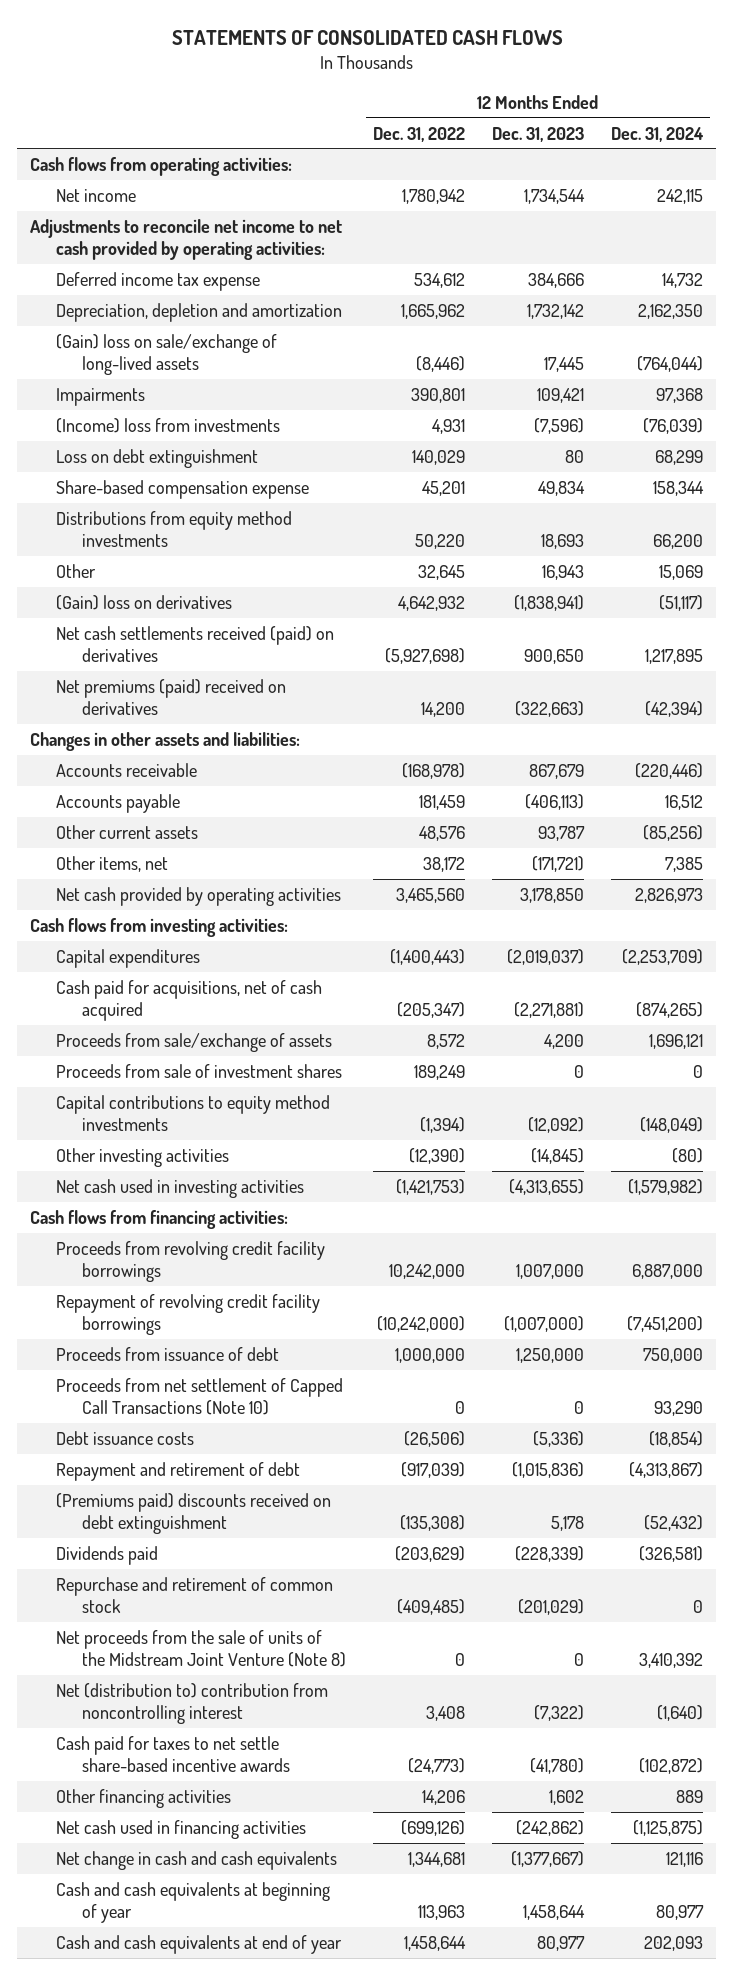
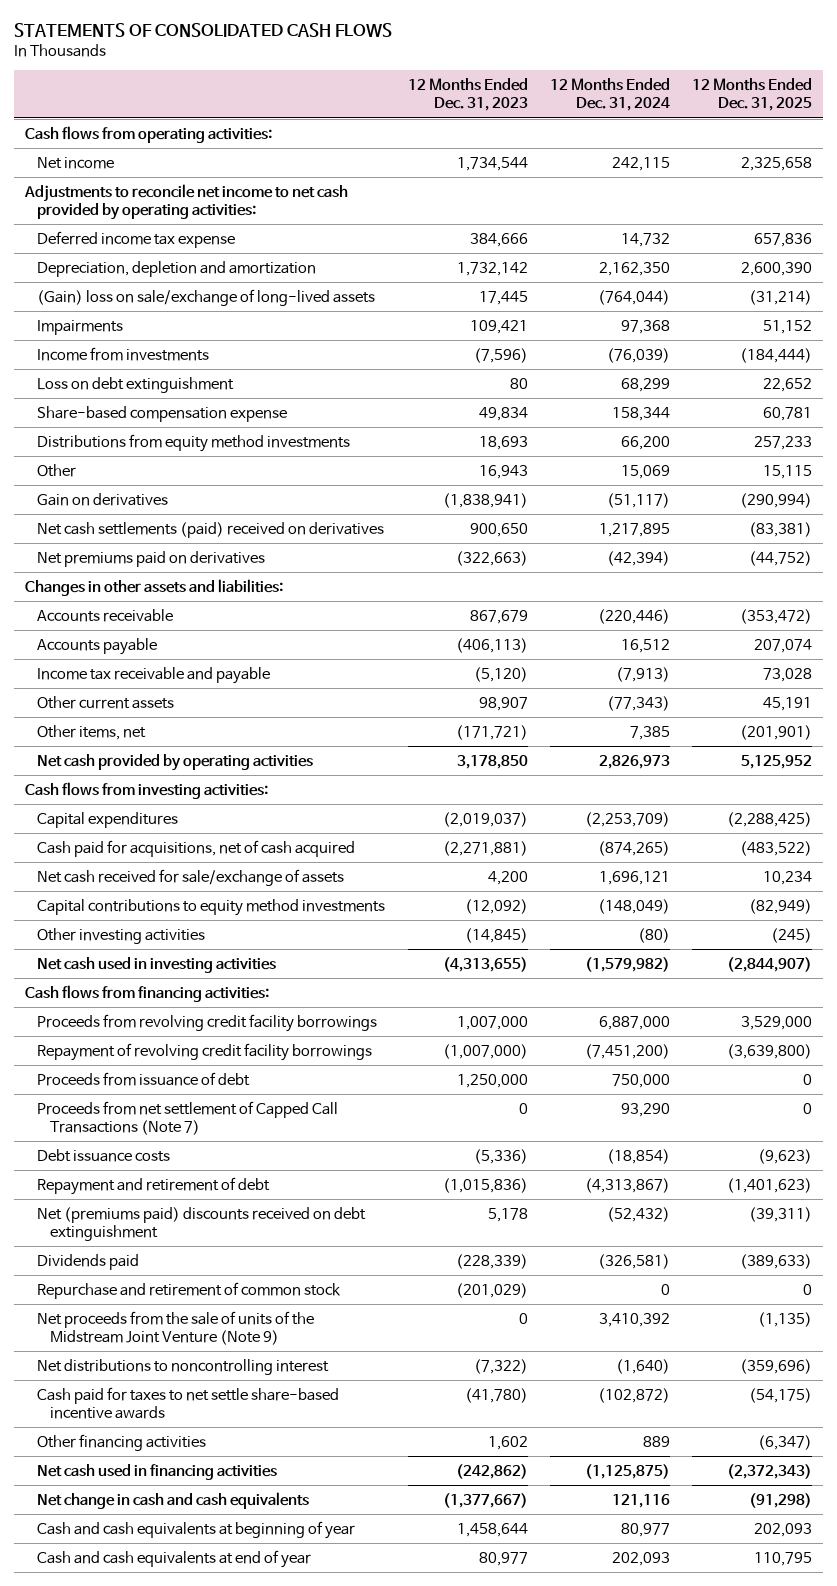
[373,126,466,142] Dec. 31, 2022 -> none
none -> [692,78,813,112] 12 Months Ended Dec. 31, 2025
[56,417,281,433] (Income) loss from investments -> [37,346,210,361] Income from investments
[56,594,233,610] (Gain) loss on derivatives -> [37,492,169,506] Gain on derivatives
[56,625,335,663] Net cash settlements received (paid) on derivatives -> [37,521,385,538] Net cash settlements (paid) received on derivatives
[56,678,287,716] Net premiums (paid) received on derivatives -> [37,550,266,567] Net premiums paid on derivatives
none -> [37,666,271,684] Income tax receivable and payable
[538,825,586,841] 93,787 -> [478,696,528,711] 98,907
[642,824,703,841] (85,256) -> [606,695,670,711] (77,343)
[56,1063,343,1078] Proceeds from sale of investment shares -> none
[56,1032,333,1052] Proceeds from sale/exchange of assets -> [37,868,345,886] Net cash received for sale/exchange of assets
[56,1377,344,1416] Proceeds from net settlement of Capped Call Transactions (Note 10) -> [37,1100,339,1136] Proceeds from net settlement of Capped Call Transactions (Note 7)
[56,1492,332,1535] (Premiums paid) discounts received on debt extinguishment -> [37,1206,367,1242] Net (premiums paid) discounts received on debt extinguishment
[56,1629,347,1668] Net proceeds from the sale of units of the Midstream Joint Venture (Note 8) -> [37,1310,315,1346] Net proceeds from the sale of units of the Midstream Joint Venture (Note 9)
[56,1682,329,1725] Net (distribution to) contribution from noncontrolling interest -> [37,1358,330,1375] Net distributions to noncontrolling interest

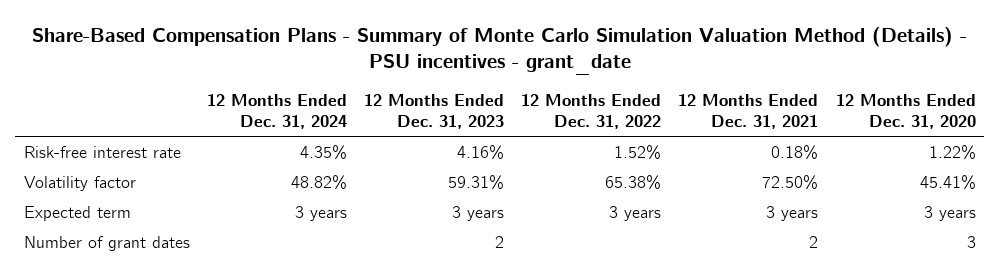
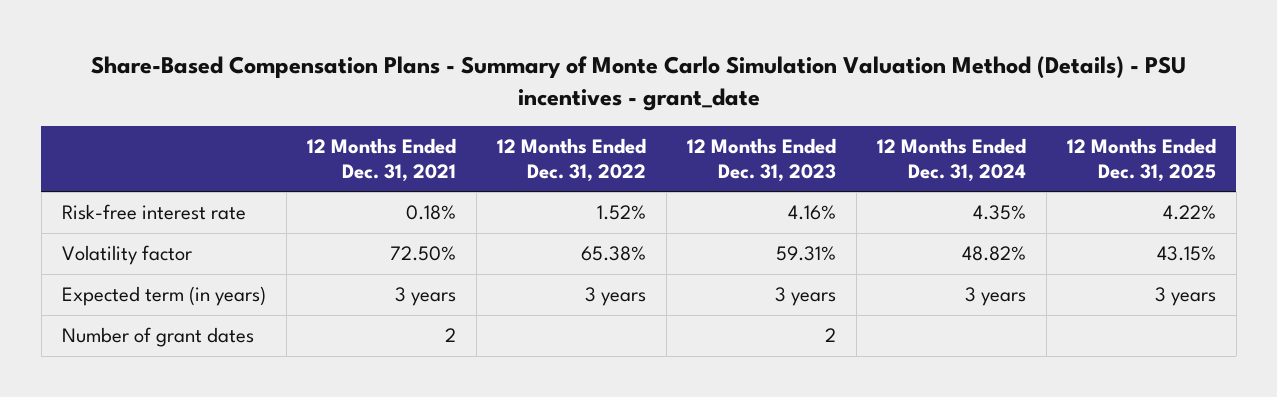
[835,93,976,129] 12 Months Ended Dec. 31, 2020 -> none
none -> [1066,138,1216,183] 12 Months Ended Dec. 31, 2025
[23,205,131,221] Expected term -> [61,286,266,307] Expected term (in years)

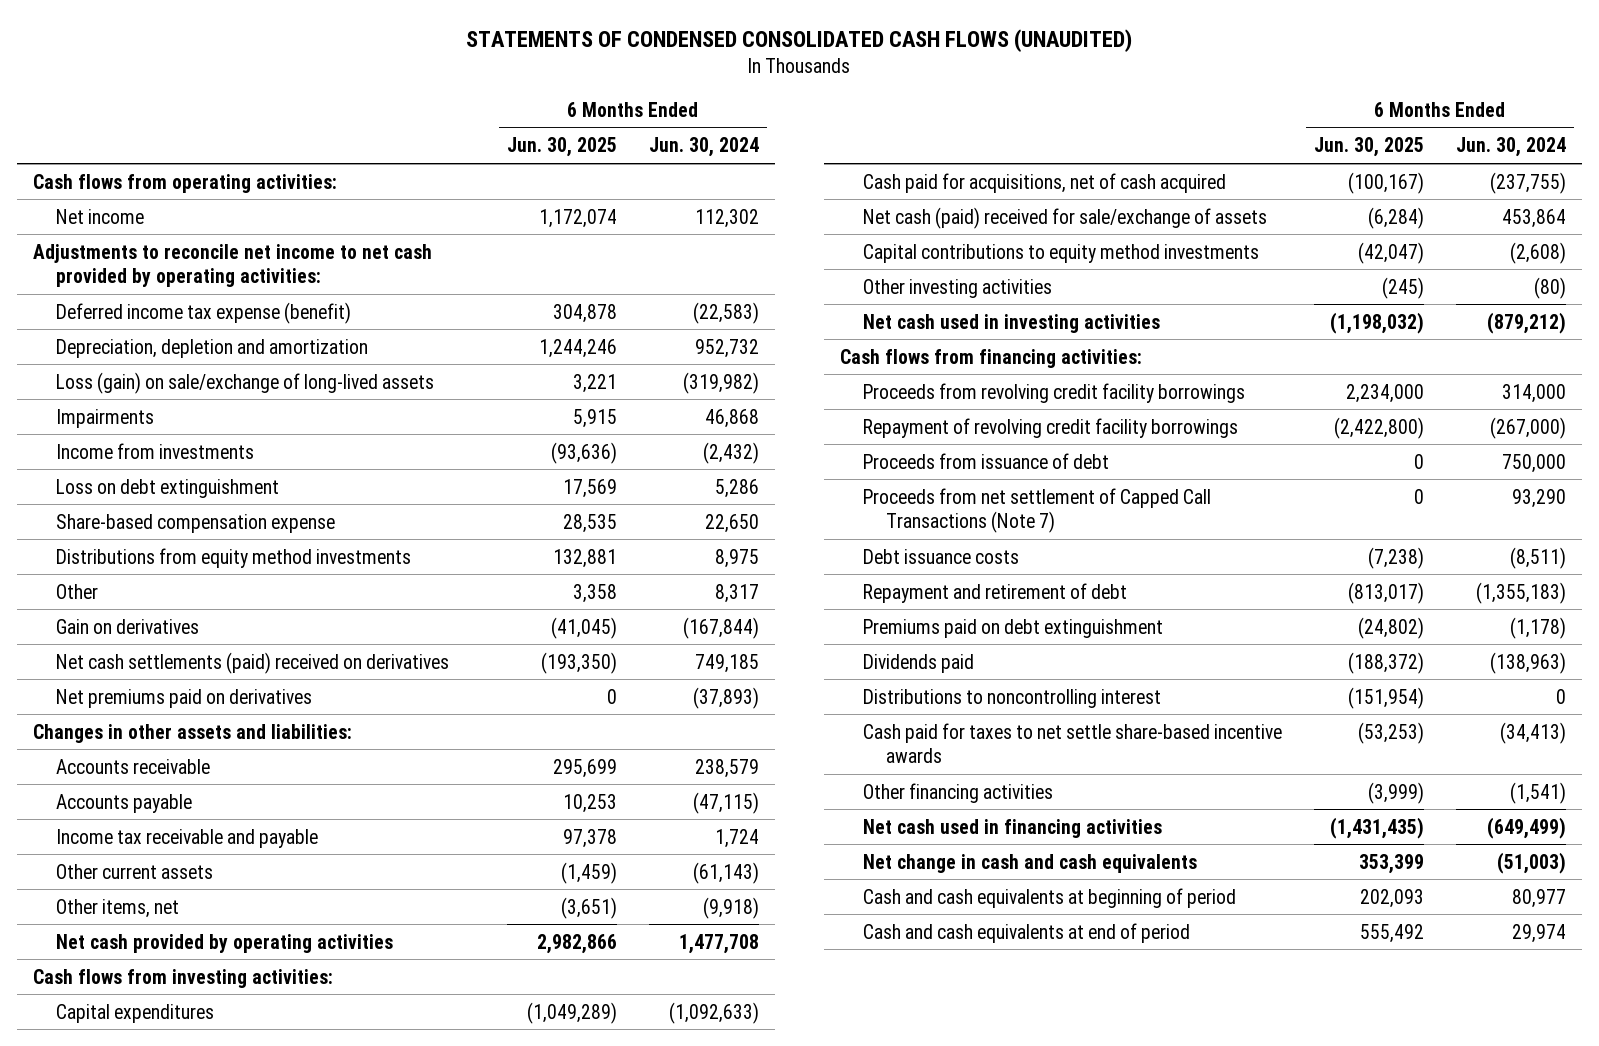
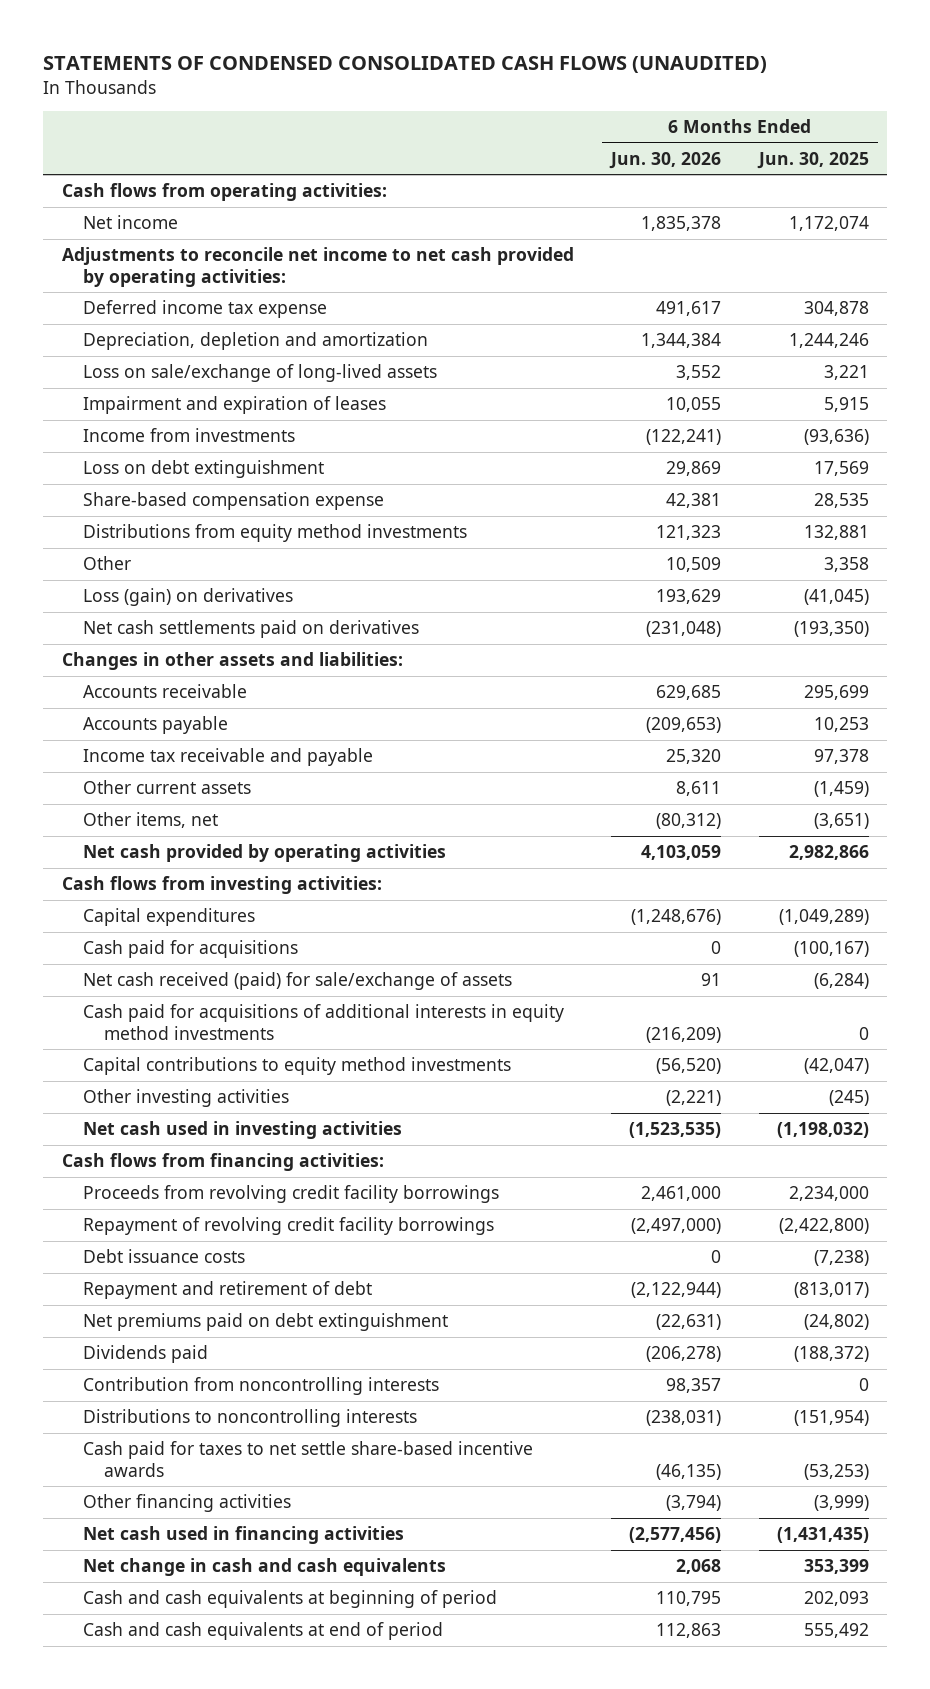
[648,137,759,158] Jun. 30, 2024 -> none
none -> [609,151,722,169] Jun. 30, 2026
[55,301,351,324] Deferred income tax expense (benefit) -> [83,300,328,319] Deferred income tax expense
[55,371,434,394] Loss (gain) on sale/exchange of long-lived assets -> [83,364,438,383] Loss on sale/exchange of long-lived assets
[55,408,154,428] Impairments -> [83,396,387,415] Impairment and expiration of leases
[55,688,312,708] Net premiums paid on derivatives -> none
[55,618,199,634] Gain on derivatives -> [83,588,294,607] Loss (gain) on derivatives
[55,651,449,674] Net cash settlements (paid) received on derivatives -> [83,620,420,639] Net cash settlements paid on derivatives
[862,172,1226,193] Cash paid for acquisitions, net of cash acquired -> [83,940,299,959] Cash paid for acquisitions
[862,206,1267,229] Net cash (paid) received for sale/exchange of assets -> [83,972,513,991] Net cash received (paid) for sale/exchange of assets
none -> [83,1004,565,1040] Cash paid for acquisitions of additional interests in equity method investments
[862,452,1109,469] Proceeds from issuance of debt -> none
[862,487,1211,533] Proceeds from net settlement of Capped Call Transactions (Note 7) -> none
[862,618,1163,638] Premiums paid on debt extinguishment -> [83,1313,449,1332] Net premiums paid on debt extinguishment
none -> [83,1377,440,1396] Contribution from noncontrolling interests
[862,688,1161,708] Distributions to noncontrolling interest -> [83,1409,418,1428] Distributions to noncontrolling interests

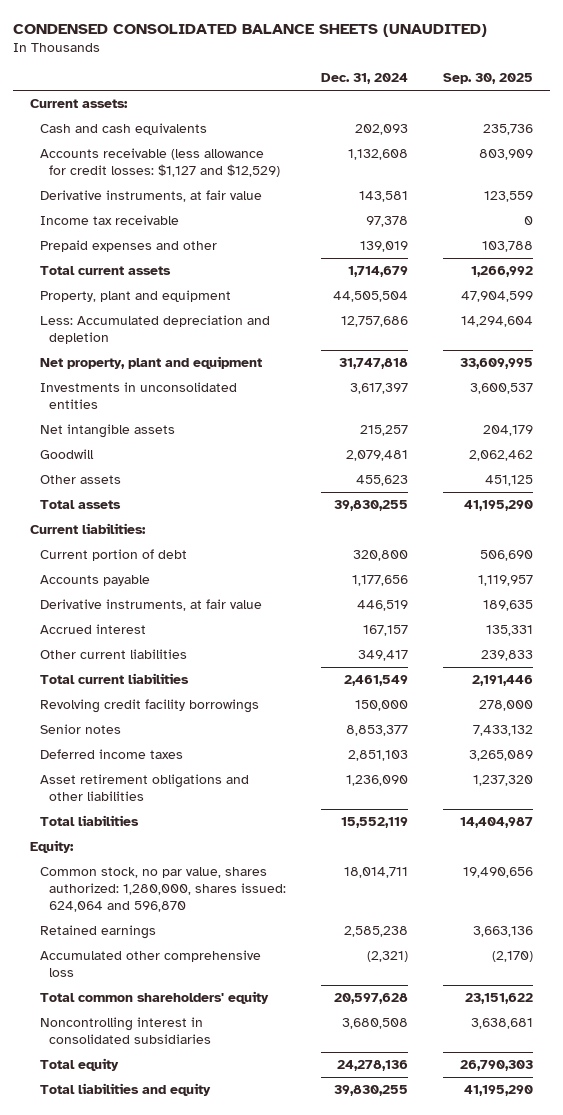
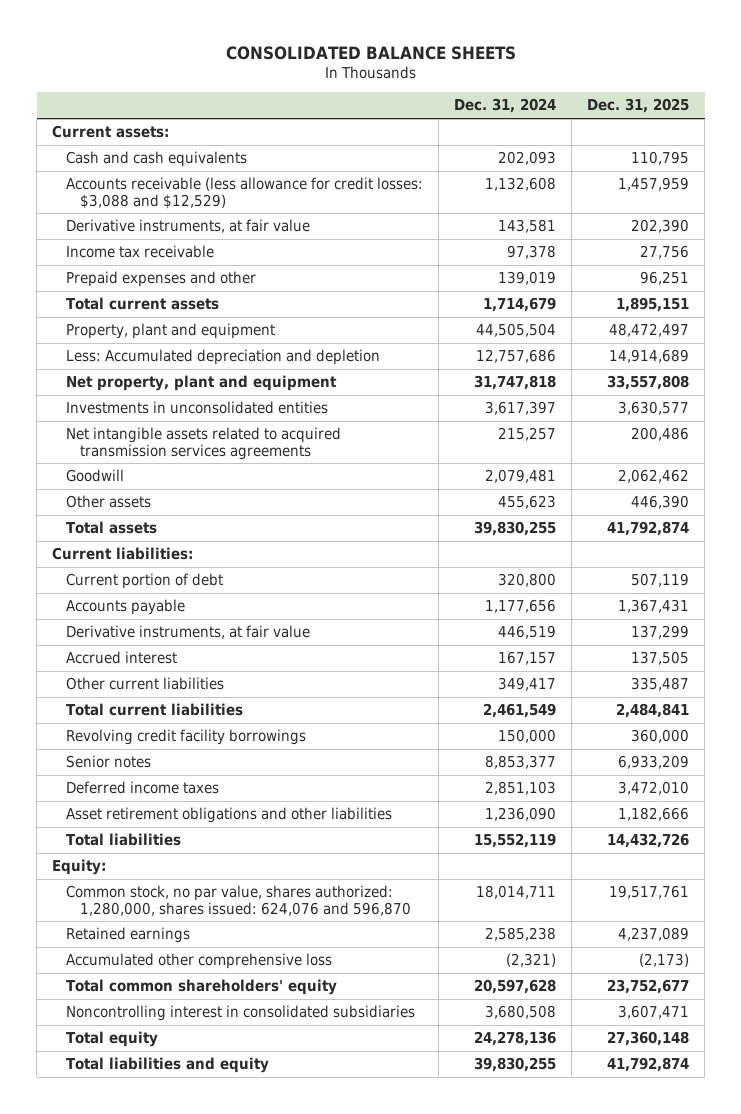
[12,23,487,37] CONDENSED CONSOLIDATED BALANCE SHEETS (UNAUDITED) -> [225,45,516,60] CONSOLIDATED BALANCE SHEETS
[443,72,534,84] Sep. 30, 2025 -> none
none -> [587,98,690,114] Dec. 31, 2025
[39,148,281,177] Accounts receivable (less allowance for credit losses: $1,127 and $12,529) -> [66,177,424,209] Accounts receivable (less allowance for credit losses: $3,088 and $12,529)
[39,424,175,439] Net intangible assets -> [66,427,342,460] Net intangible assets related to acquired transmission services agreements
[39,867,287,912] Common stock, no par value, shares authorized: 1,280,000, shares issued: 624,064 and 596,870 -> [66,885,412,916] Common stock, no par value, shares authorized: 1,280,000, shares issued: 624,076 and 596,870

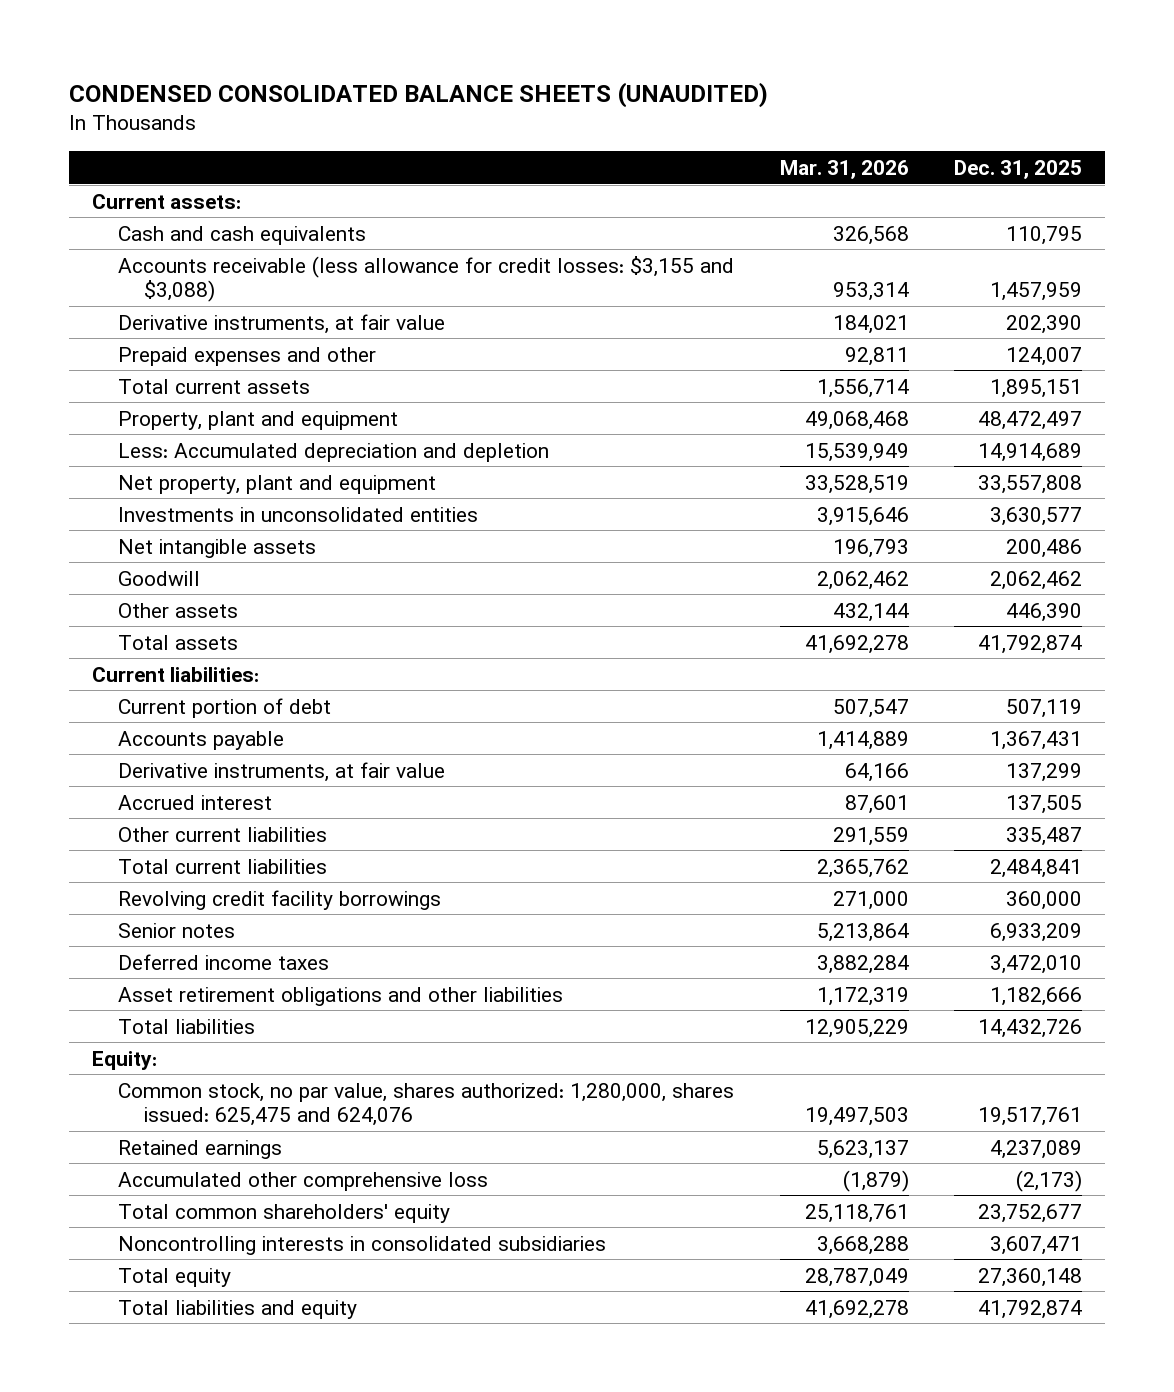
[225,45,516,60] CONSOLIDATED BALANCE SHEETS -> [69,81,769,108] CONDENSED CONSOLIDATED BALANCE SHEETS (UNAUDITED)
[454,98,557,114] Dec. 31, 2024 -> none
none -> [779,159,909,179] Mar. 31, 2026
[66,177,424,209] Accounts receivable (less allowance for credit losses: $3,088 and $12,529) -> [118,255,735,302] Accounts receivable (less allowance for credit losses: $3,155 and $3,088)
[66,245,215,259] Income tax receivable -> none
[640,271,690,286] 96,251 -> [1005,346,1082,366] 124,007
[66,427,342,460] Net intangible assets related to acquired transmission services agreements -> [118,538,317,558] Net intangible assets
[66,885,412,916] Common stock, no par value, shares authorized: 1,280,000, shares issued: 624,076 and 596,870 -> [118,1082,735,1126] Common stock, no par value, shares authorized: 1,280,000, shares issued: 625,475 and 624,076
[66,1005,416,1022] Noncontrolling interest in consolidated subsidiaries -> [118,1235,607,1255] Noncontrolling interests in consolidated subsidiaries

